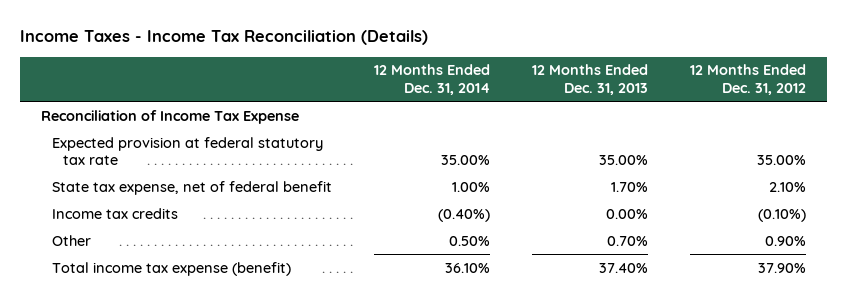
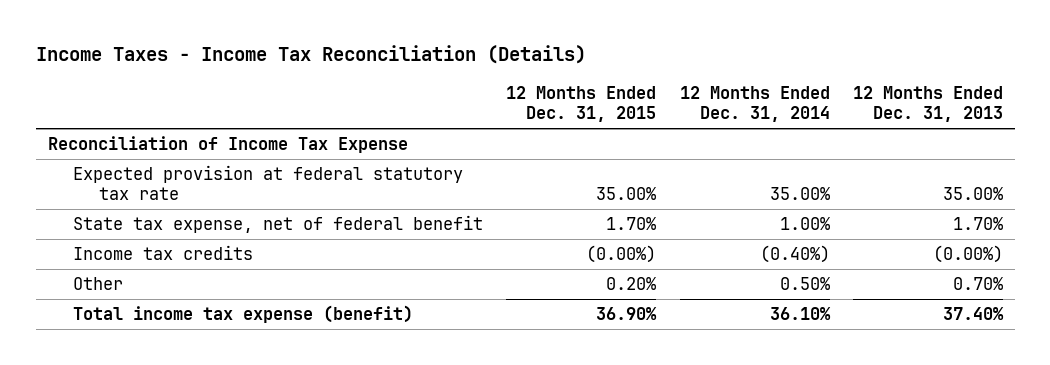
[689,64,806,95] 12 Months Ended Dec. 31, 2012 -> none
none -> [506,85,657,123] 12 Months Ended Dec. 31, 2015
[605,208,648,219] 0.00% -> [932,244,1003,263] (0.00%)

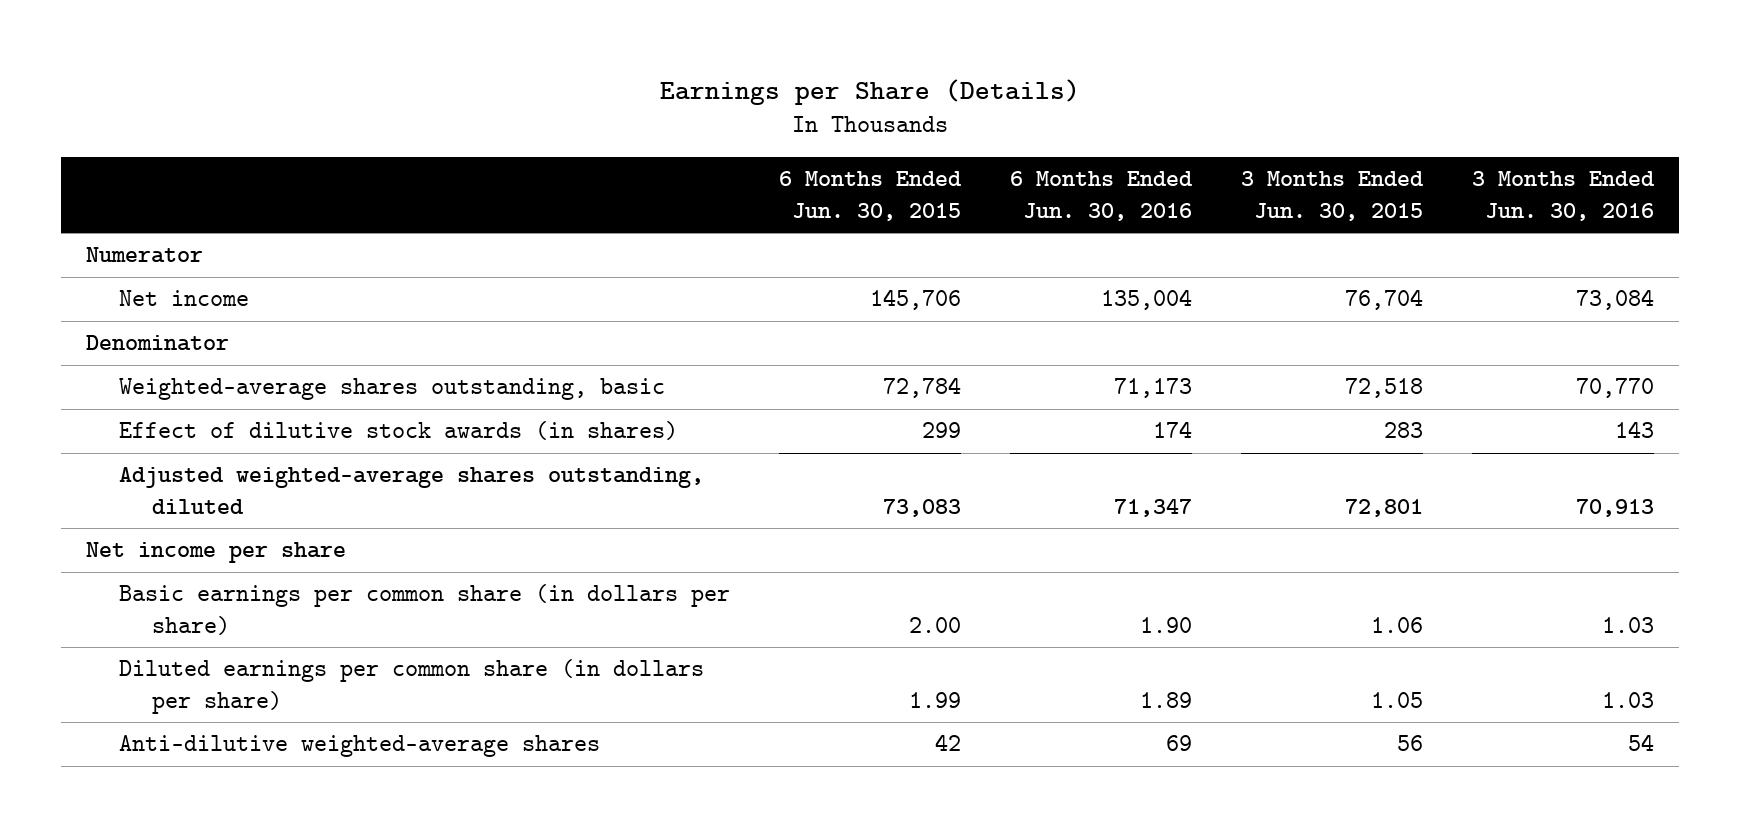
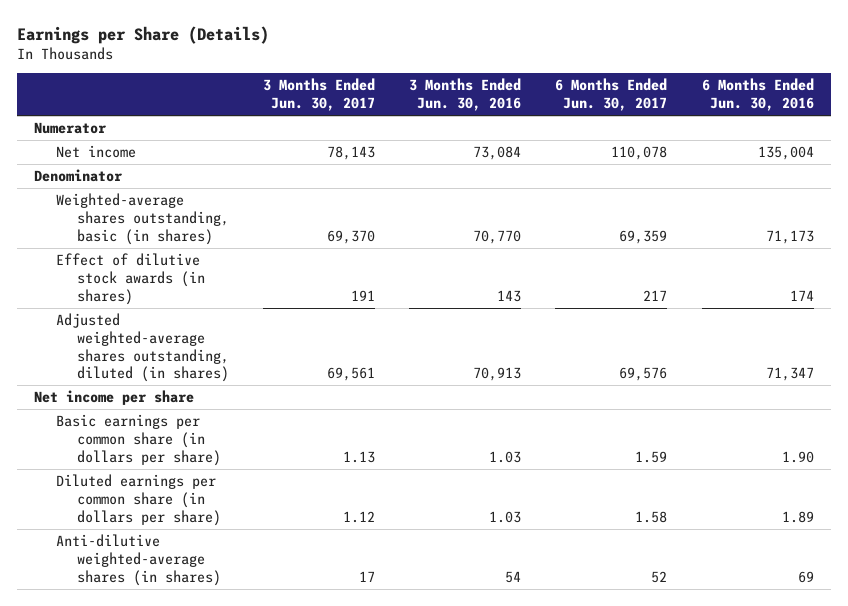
[778,171,962,221] 6 Months Ended Jun. 30, 2015 -> none
[1241,171,1425,221] 3 Months Ended Jun. 30, 2015 -> none
none -> [263,78,376,112] 3 Months Ended Jun. 30, 2017
none -> [555,78,668,112] 6 Months Ended Jun. 30, 2017
[118,378,665,401] Weighted-average shares outstanding, basic -> [55,193,229,245] Weighted-average shares outstanding, basic (in shares)
[118,467,704,515] Adjusted weighted-average shares outstanding, diluted -> [55,313,229,383] Adjusted weighted-average shares outstanding, diluted (in shares)
[118,735,600,758] Anti-dilutive weighted-average shares -> [55,534,221,586] Anti-dilutive weighted-average shares (in shares)

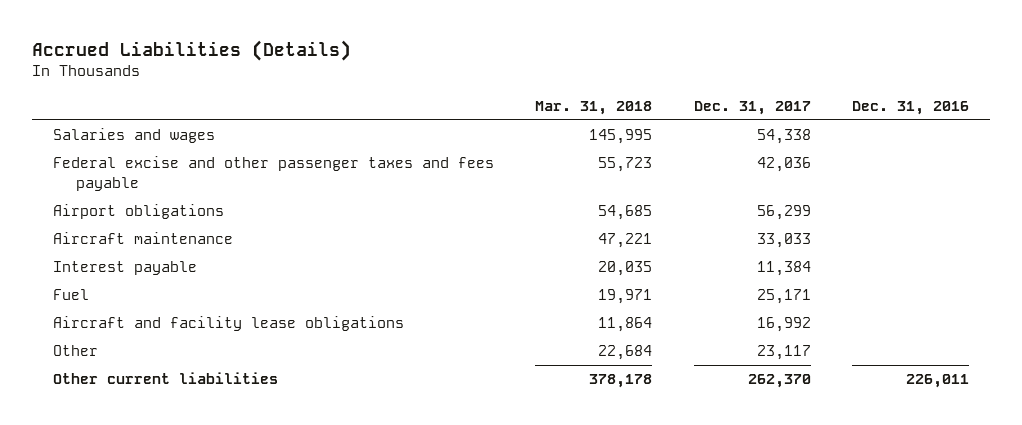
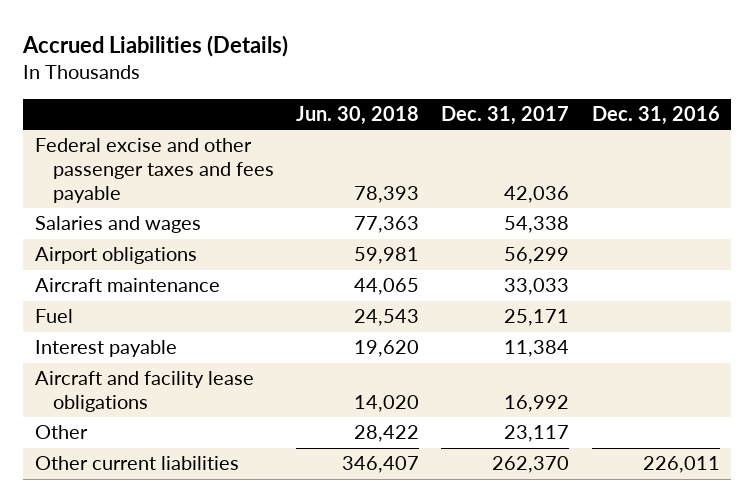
[535,100,653,115] Mar. 31, 2018 -> none
none -> [296,106,420,126] Jun. 30, 2018
[52,128,215,144] Salaries and wages -> [34,216,201,234] Salaries and wages
[52,261,197,276] Interest payable -> [34,340,177,358] Interest payable

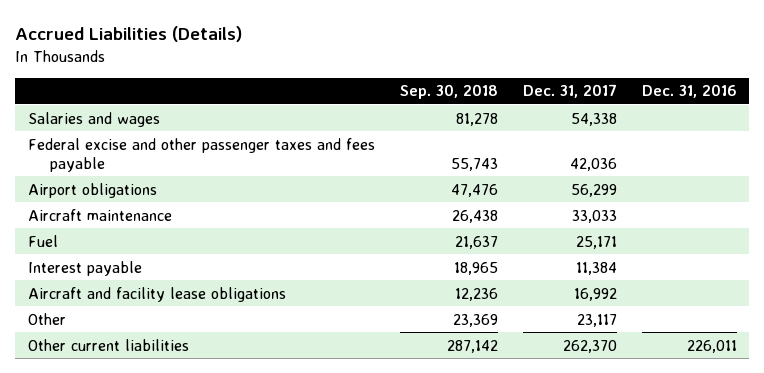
[296,106,420,126] Jun. 30, 2018 -> none
none -> [399,84,498,100] Sep. 30, 2018
[34,138,275,203] Federal excise and other passenger taxes and fees payable -> [27,137,375,172] Federal excise and other passenger taxes and fees payable

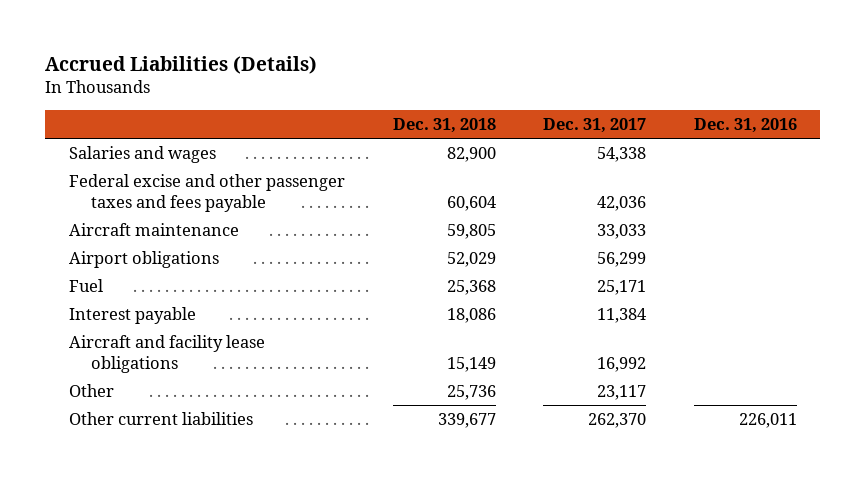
[399,84,498,100] Sep. 30, 2018 -> none
none -> [392,118,496,134] Dec. 31, 2018
[27,182,157,198] Airport obligations -> [69,250,220,268] Airport obligations

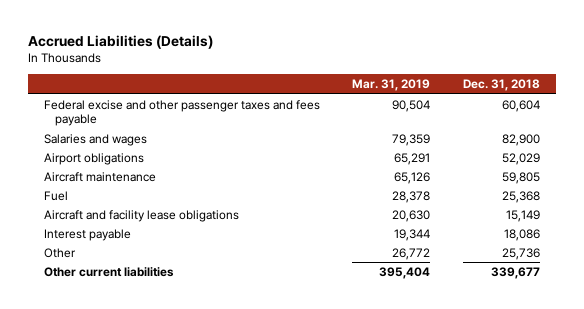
[543,118,647,134] Dec. 31, 2017 -> none
[693,118,797,134] Dec. 31, 2016 -> none
none -> [352,79,431,92] Mar. 31, 2019
[69,145,217,163] Salaries and wages -> [43,133,147,146] Salaries and wages
[69,222,240,236] Aircraft maintenance -> [43,171,156,182] Aircraft maintenance
[69,306,197,324] Interest payable -> [43,228,131,241] Interest payable

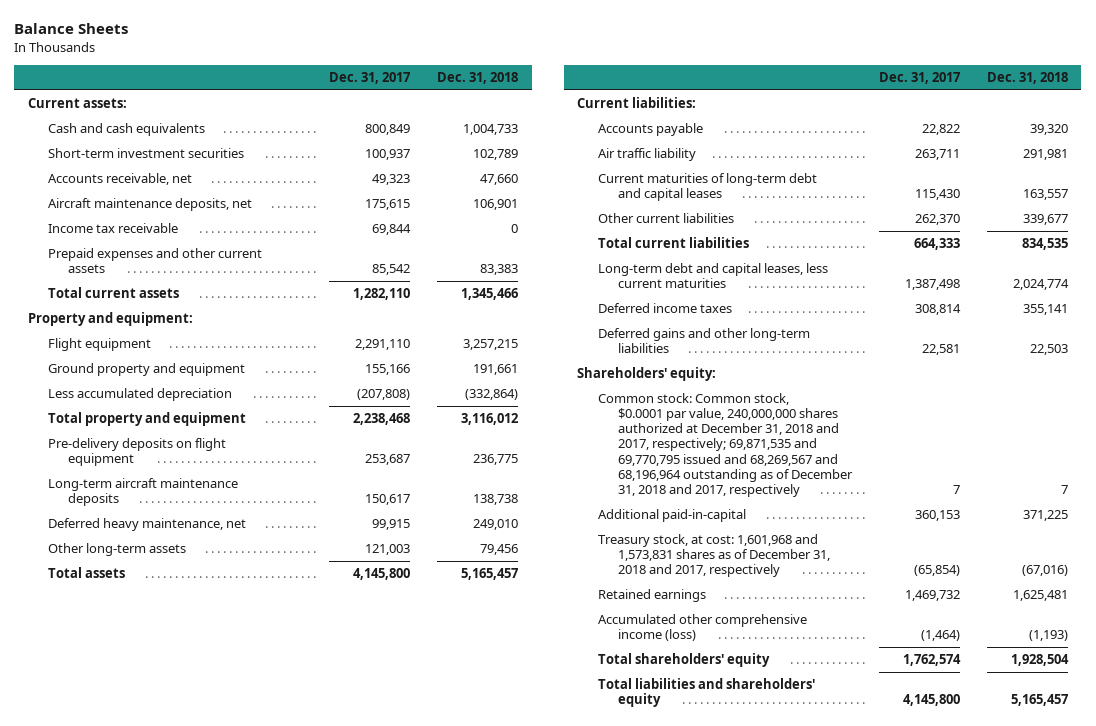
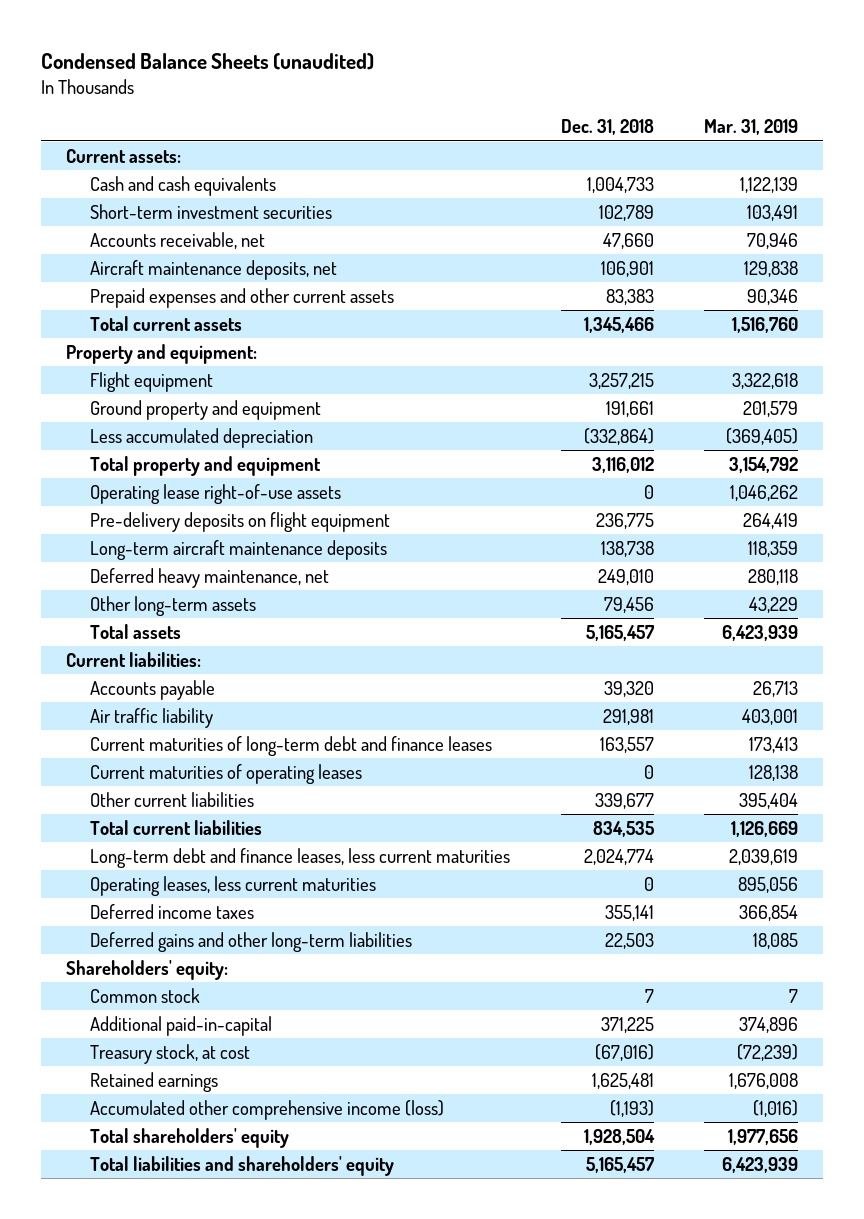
[14,23,129,35] Balance Sheets -> [40,53,374,71] Condensed Balance Sheets (unaudited)
[329,71,411,84] Dec. 31, 2017 -> none
none -> [704,119,799,136] Mar. 31, 2019
[47,223,178,234] Income tax receivable -> none
none -> [90,483,342,504] Operating lease right-of-use assets
[597,173,817,202] Current maturities of long-term debt and capital leases -> [90,735,493,756] Current maturities of long-term debt and finance leases
none -> [90,763,363,784] Current maturities of operating leases
[597,263,828,289] Long-term debt and capital leases, less current maturities -> [90,847,511,868] Long-term debt and finance leases, less current maturities
none -> [90,875,377,896] Operating leases, less current maturities
[597,393,853,497] Common stock: Common stock, $0.0001 par value, 240,000,000 shares authorized at December 31, 2018 and 2017, respectively; 69,871,535 and 69,770,795 issued and 68,269,567 and 68,196,964 outstanding as of December 31, 2018 and 2017, respectively -> [90,987,201,1003] Common stock
[597,534,830,578] Treasury stock, at cost: 1,601,968 and 1,573,831 shares as of December 31, 2018 and 2017, respectively -> [90,1043,251,1064] Treasury stock, at cost

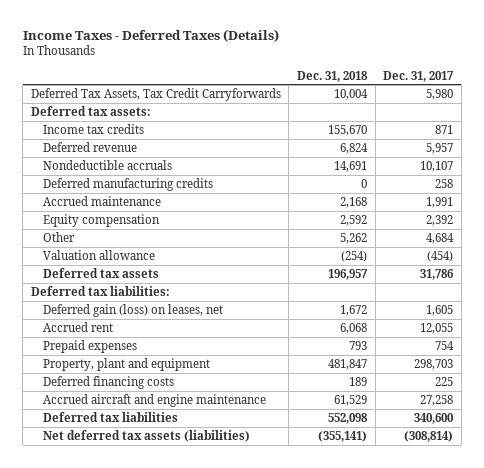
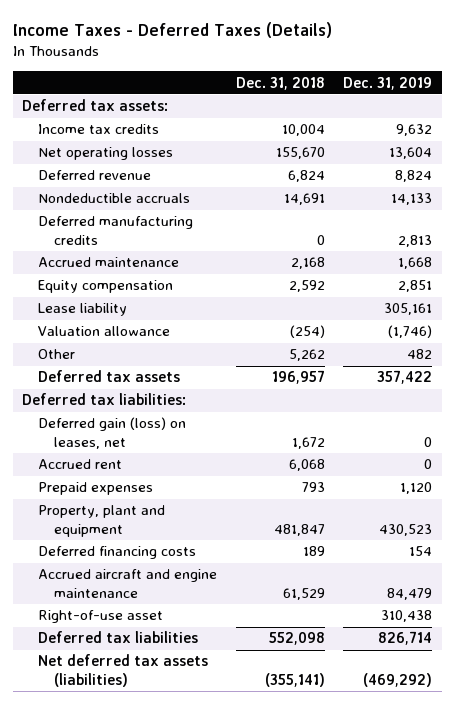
[383,70,455,82] Dec. 31, 2017 -> none
none -> [343,76,433,90] Dec. 31, 2019
[30,87,281,101] Deferred Tax Assets, Tax Credit Carryforwards -> none
[328,124,368,136] 155,670 -> [281,124,325,137] 10,004
none -> [38,147,174,161] Net operating losses
none -> [38,303,128,317] Lease liability
[43,231,76,242] Other -> [38,349,76,360] Other
none -> [38,610,164,624] Right-of-use asset

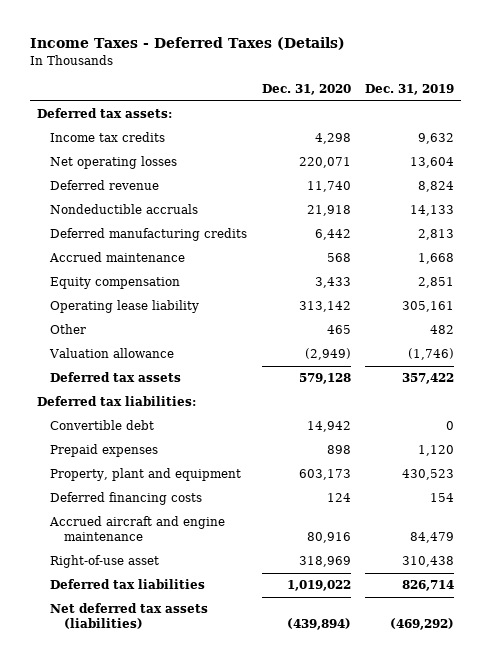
[235,76,325,90] Dec. 31, 2018 -> none
none -> [261,84,351,96] Dec. 31, 2020
[38,303,128,317] Lease liability -> [50,300,200,314] Operating lease liability
[38,326,171,337] Valuation allowance -> [49,348,175,359] Valuation allowance
[38,417,187,449] Deferred gain (loss) on leases, net -> none
[38,459,123,470] Accrued rent -> none
none -> [50,420,155,431] Convertible debt

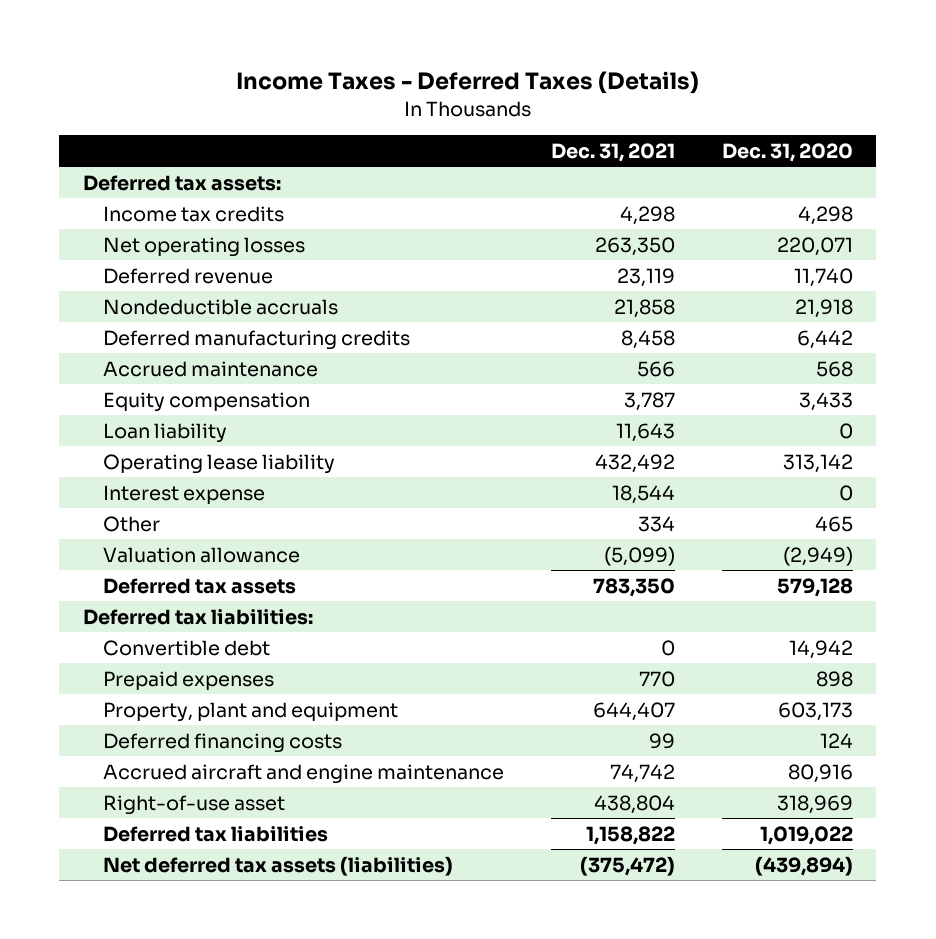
[365,84,455,96] Dec. 31, 2019 -> none
none -> [551,142,676,162] Dec. 31, 2021
none -> [103,422,228,443] Loan liability
none -> [103,484,266,504] Interest expense

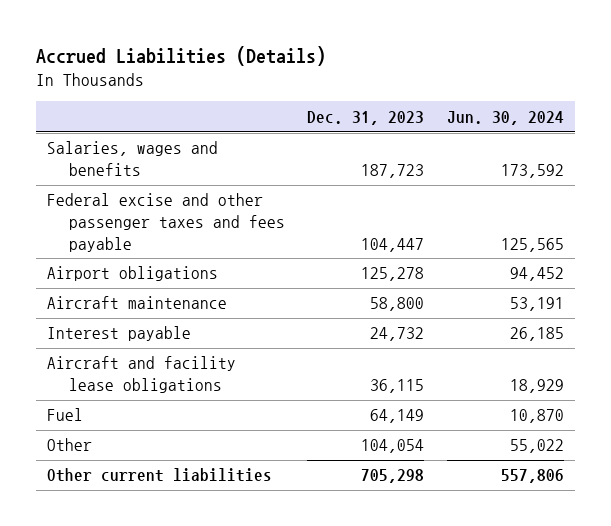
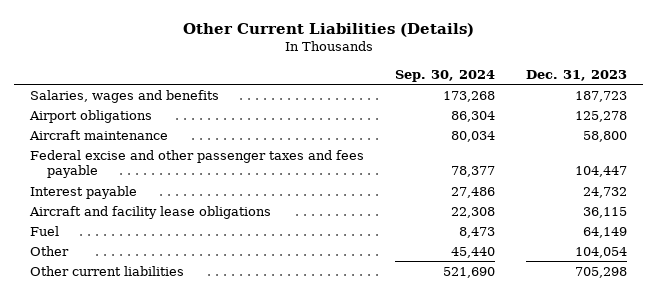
[36,46,327,67] Accrued Liabilities (Details) -> [182,22,474,37] Other Current Liabilities (Details)
[446,110,564,125] Jun. 30, 2024 -> none
none -> [395,69,496,82] Sep. 30, 2024
[47,193,285,252] Federal excise and other passenger taxes and fees payable -> [29,149,364,179] Federal excise and other passenger taxes and fees payable

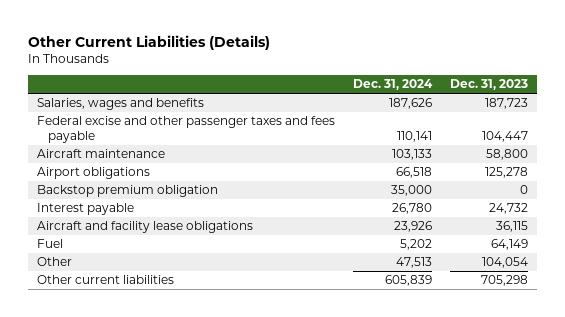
[395,69,496,82] Sep. 30, 2024 -> none
none -> [353,79,434,91] Dec. 31, 2024
[28,129,168,140] Aircraft maintenance -> [37,149,166,159] Aircraft maintenance
[28,109,152,123] Airport obligations -> [37,167,151,180] Airport obligations
none -> [37,185,219,198] Backstop premium obligation

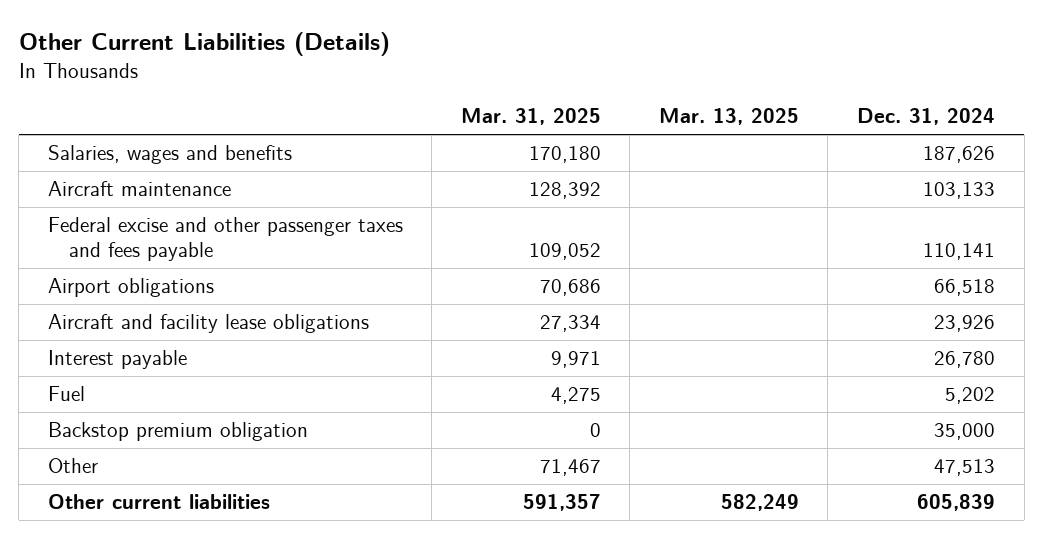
[449,79,528,91] Dec. 31, 2023 -> none
none -> [460,108,601,126] Mar. 31, 2025
none -> [658,108,799,126] Mar. 13, 2025
[37,116,336,144] Federal excise and other passenger taxes and fees payable -> [47,217,403,262] Federal excise and other passenger taxes and fees payable
[37,203,135,216] Interest payable -> [47,350,187,370] Interest payable
[37,185,219,198] Backstop premium obligation -> [47,422,308,442] Backstop premium obligation

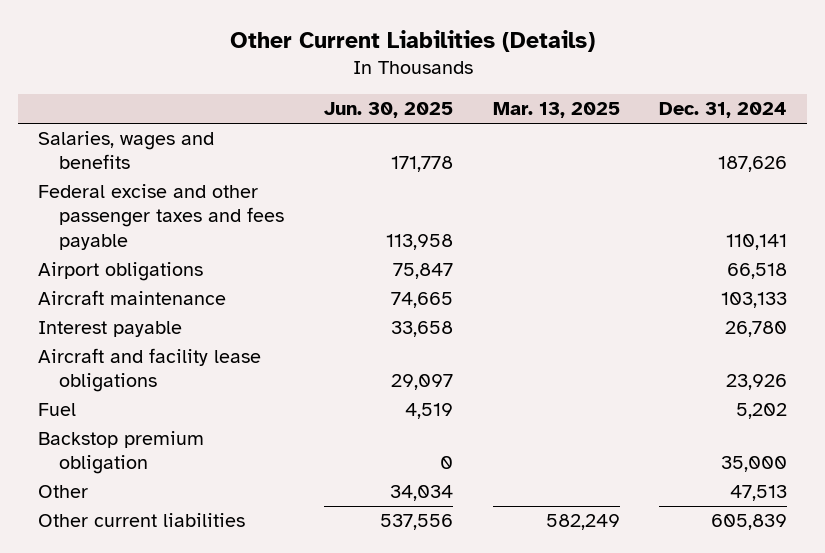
[460,108,601,126] Mar. 31, 2025 -> none
none -> [323,102,453,119] Jun. 30, 2025
[47,181,231,197] Aircraft maintenance -> [37,290,226,306] Aircraft maintenance
[47,314,369,334] Aircraft and facility lease obligations -> [37,348,261,393] Aircraft and facility lease obligations

